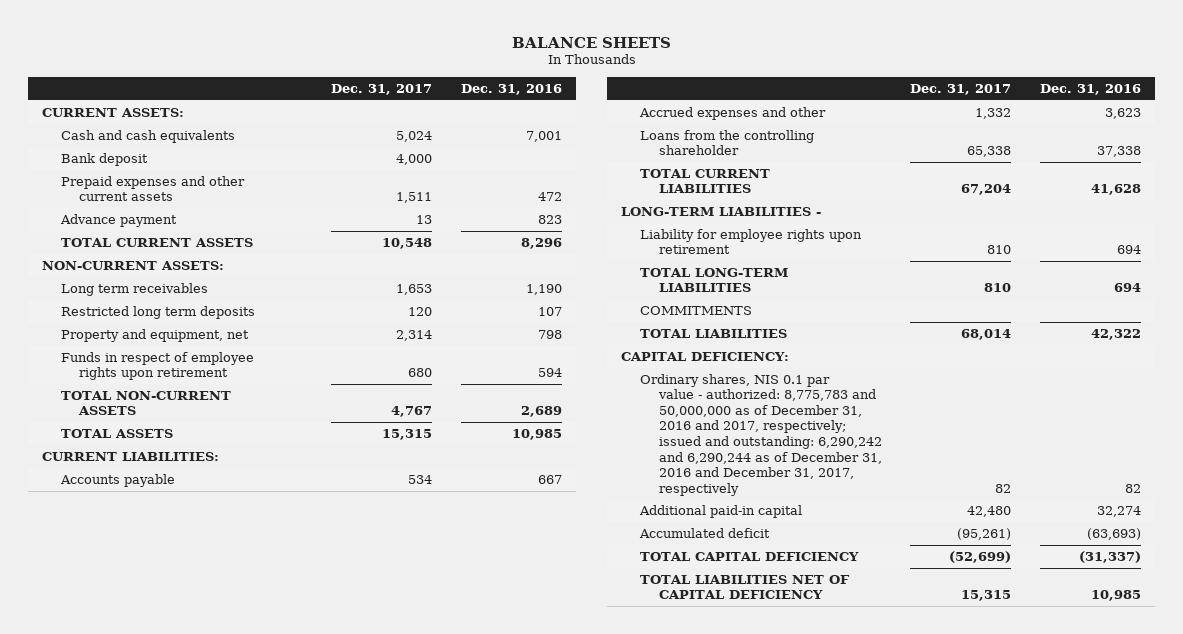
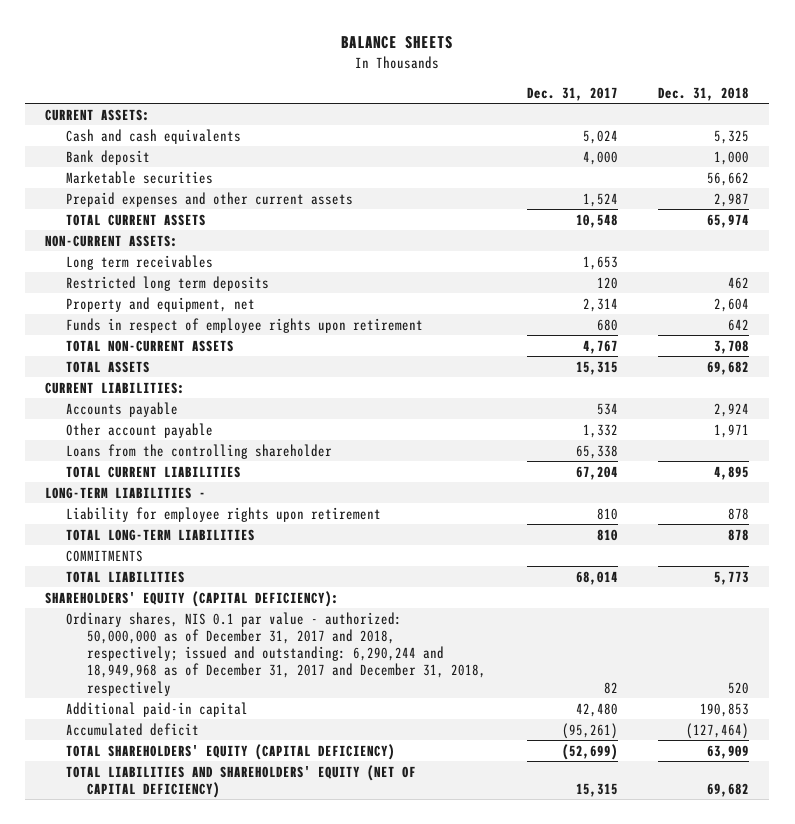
[460,83,562,95] Dec. 31, 2016 -> none
none -> [658,87,750,102] Dec. 31, 2018
[59,213,177,227] Advance payment -> none
none -> [66,170,214,184] Marketable securities
[396,192,433,204] 1,511 -> [582,192,618,207] 1,524
[638,106,826,120] Accrued expenses and other -> [66,422,214,438] Other account payable
[621,351,790,361] CAPITAL DEFICIENCY: -> [45,590,340,607] SHAREHOLDERS' EQUITY (CAPITAL DEFICIENCY):
[639,373,882,496] Ordinary shares, NIS 0.1 par value - authorized: 8,775,783 and 50,000,000 as of December 31, 2016 and 2017, respectively; issued and outstanding: 6,290,242 and 6,290,244 as of December 31, 2016 and December 31, 2017, respectively -> [66,611,487,696] Ordinary shares, NIS 0.1 par value - authorized: 50,000,000 as of December 31, 2017 and 2018, respectively; issued and outstanding: 6,290,244 and 18,949,968 as of December 31, 2017 and December 31, 2018, respectively
[639,551,859,561] TOTAL CAPITAL DEFICIENCY -> [66,743,396,760] TOTAL SHAREHOLDERS' EQUITY (CAPITAL DEFICIENCY)
[639,574,850,600] TOTAL LIABILITIES NET OF CAPITAL DEFICIENCY -> [66,764,417,798] TOTAL LIABILITIES AND SHAREHOLDERS' EQUITY (NET OF CAPITAL DEFICIENCY)

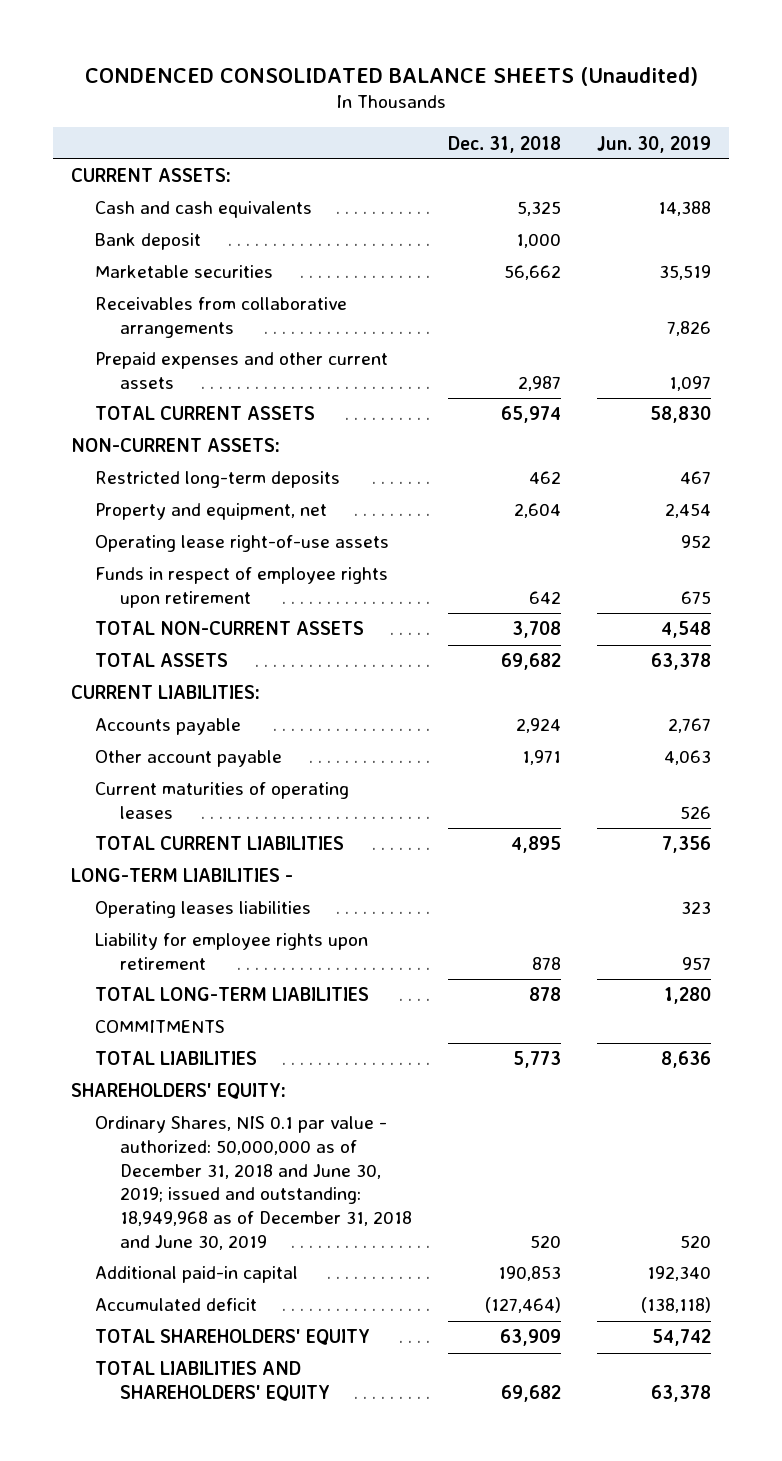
[341,35,454,49] BALANCE SHEETS -> [84,66,698,86] CONDENCED CONSOLIDATED BALANCE SHEETS (Unaudited)
[526,87,618,102] Dec. 31, 2017 -> none
none -> [596,135,711,153] Jun. 30, 2019
none -> [95,297,348,338] Receivables from collaborative arrangements
[66,254,214,270] Long term receivables -> none
[66,275,270,291] Restricted long term deposits -> [95,471,341,489] Restricted long-term deposits
none -> [95,535,390,553] Operating lease right-of-use assets
[66,443,333,459] Loans from the controlling shareholder -> none
none -> [95,782,350,819] Current maturities of operating leases
none -> [95,901,312,919] Operating leases liabilities
[45,590,340,607] SHAREHOLDERS' EQUITY (CAPITAL DEFICIENCY): -> [71,1083,287,1100] SHAREHOLDERS' EQUITY:
[66,611,487,696] Ordinary shares, NIS 0.1 par value - authorized: 50,000,000 as of December 31, 2017 and 2018, respectively; issued and outstanding: 6,290,244 and 18,949,968 as of December 31, 2017 and December 31, 2018, respectively -> [95,1116,412,1250] Ordinary Shares, NIS 0.1 par value - authorized: 50,000,000 as of December 31, 2018 and June 30, 2019; issued and outstanding: 18,949,968 as of December 31, 2018 and June 30, 2019
[66,743,396,760] TOTAL SHAREHOLDERS' EQUITY (CAPITAL DEFICIENCY) -> [95,1329,371,1346] TOTAL SHAREHOLDERS' EQUITY
[66,764,417,798] TOTAL LIABILITIES AND SHAREHOLDERS' EQUITY (NET OF CAPITAL DEFICIENCY) -> [95,1361,330,1401] TOTAL LIABILITIES AND SHAREHOLDERS' EQUITY

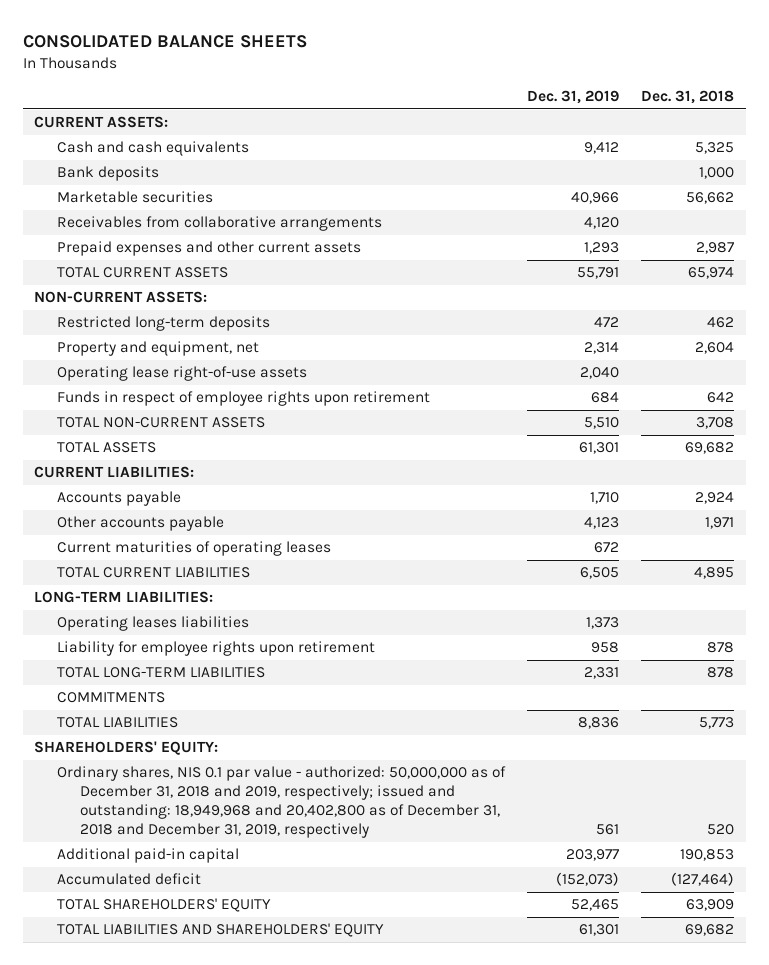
[84,66,698,86] CONDENCED CONSOLIDATED BALANCE SHEETS (Unaudited) -> [23,35,308,49] CONSOLIDATED BALANCE SHEETS
[596,135,711,153] Jun. 30, 2019 -> none
none -> [527,90,620,105] Dec. 31, 2019
[95,233,202,251] Bank deposit -> [56,166,159,182] Bank deposits
[95,750,283,768] Other account payable -> [56,516,224,532] Other accounts payable
[71,868,294,883] LONG-TERM LIABILITIES - -> [34,591,214,604] LONG-TERM LIABILITIES:
[95,1116,412,1250] Ordinary Shares, NIS 0.1 par value - authorized: 50,000,000 as of December 31, 2018 and June 30, 2019; issued and outstanding: 18,949,968 as of December 31, 2018 and June 30, 2019 -> [56,766,506,839] Ordinary shares, NIS 0.1 par value - authorized: 50,000,000 as of December 31, 2018 and 2019, respectively; issued and outstanding: 18,949,968 and 20,402,800 as of December 31, 2018 and December 31, 2019, respectively

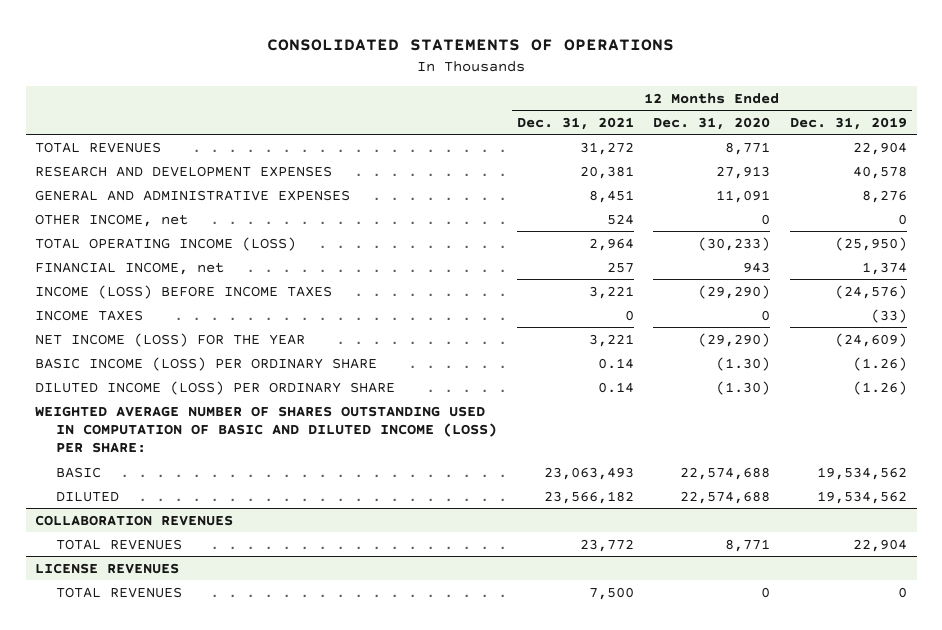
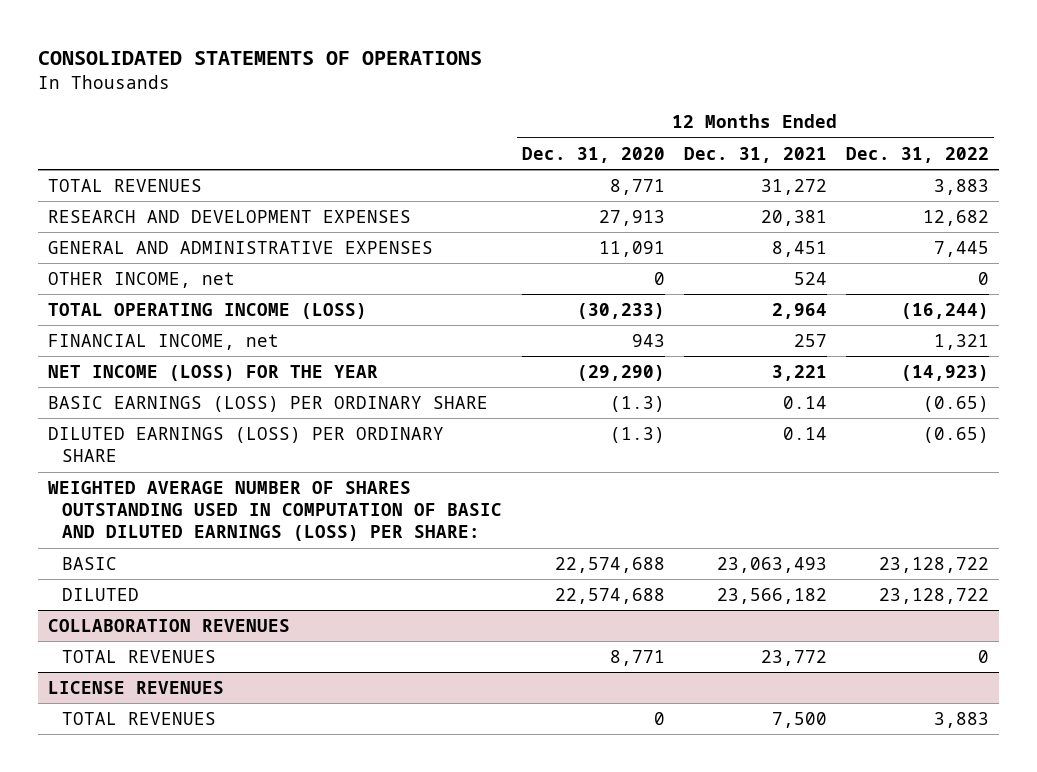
[789,116,907,130] Dec. 31, 2019 -> none
none -> [846,146,990,163] Dec. 31, 2022
[35,284,333,299] INCOME (LOSS) BEFORE INCOME TAXES -> none
[35,309,144,321] INCOME TAXES -> none
[35,356,378,371] BASIC INCOME (LOSS) PER ORDINARY SHARE -> [47,395,488,412] BASIC EARNINGS (LOSS) PER ORDINARY SHARE
[716,356,771,371] (1.30) -> [609,395,665,412] (1.3)
[35,380,396,395] DILUTED INCOME (LOSS) PER ORDINARY SHARE -> [47,426,444,463] DILUTED EARNINGS (LOSS) PER ORDINARY SHARE
[716,380,771,395] (1.30) -> [609,426,665,443] (1.3)
[35,405,498,454] WEIGHTED AVERAGE NUMBER OF SHARES OUTSTANDING USED IN COMPUTATION OF BASIC AND DILUTED INCOME (LOSS) PER SHARE: -> [47,480,503,542] WEIGHTED AVERAGE NUMBER OF SHARES OUTSTANDING USED IN COMPUTATION OF BASIC AND DILUTED EARNINGS (LOSS) PER SHARE:

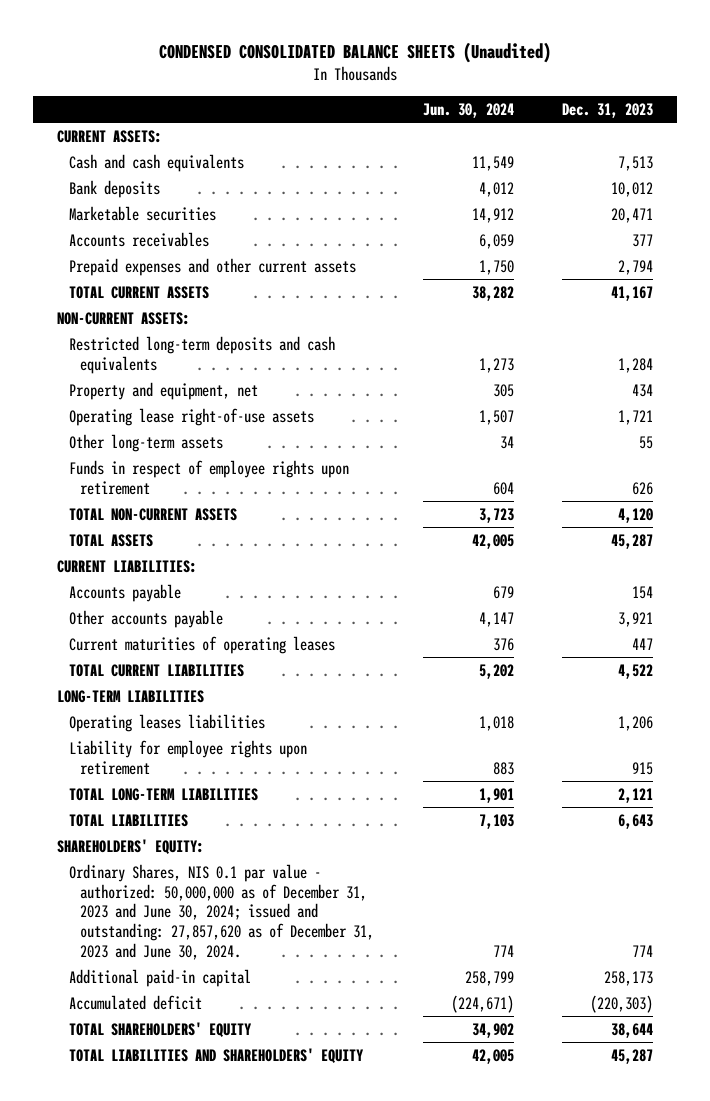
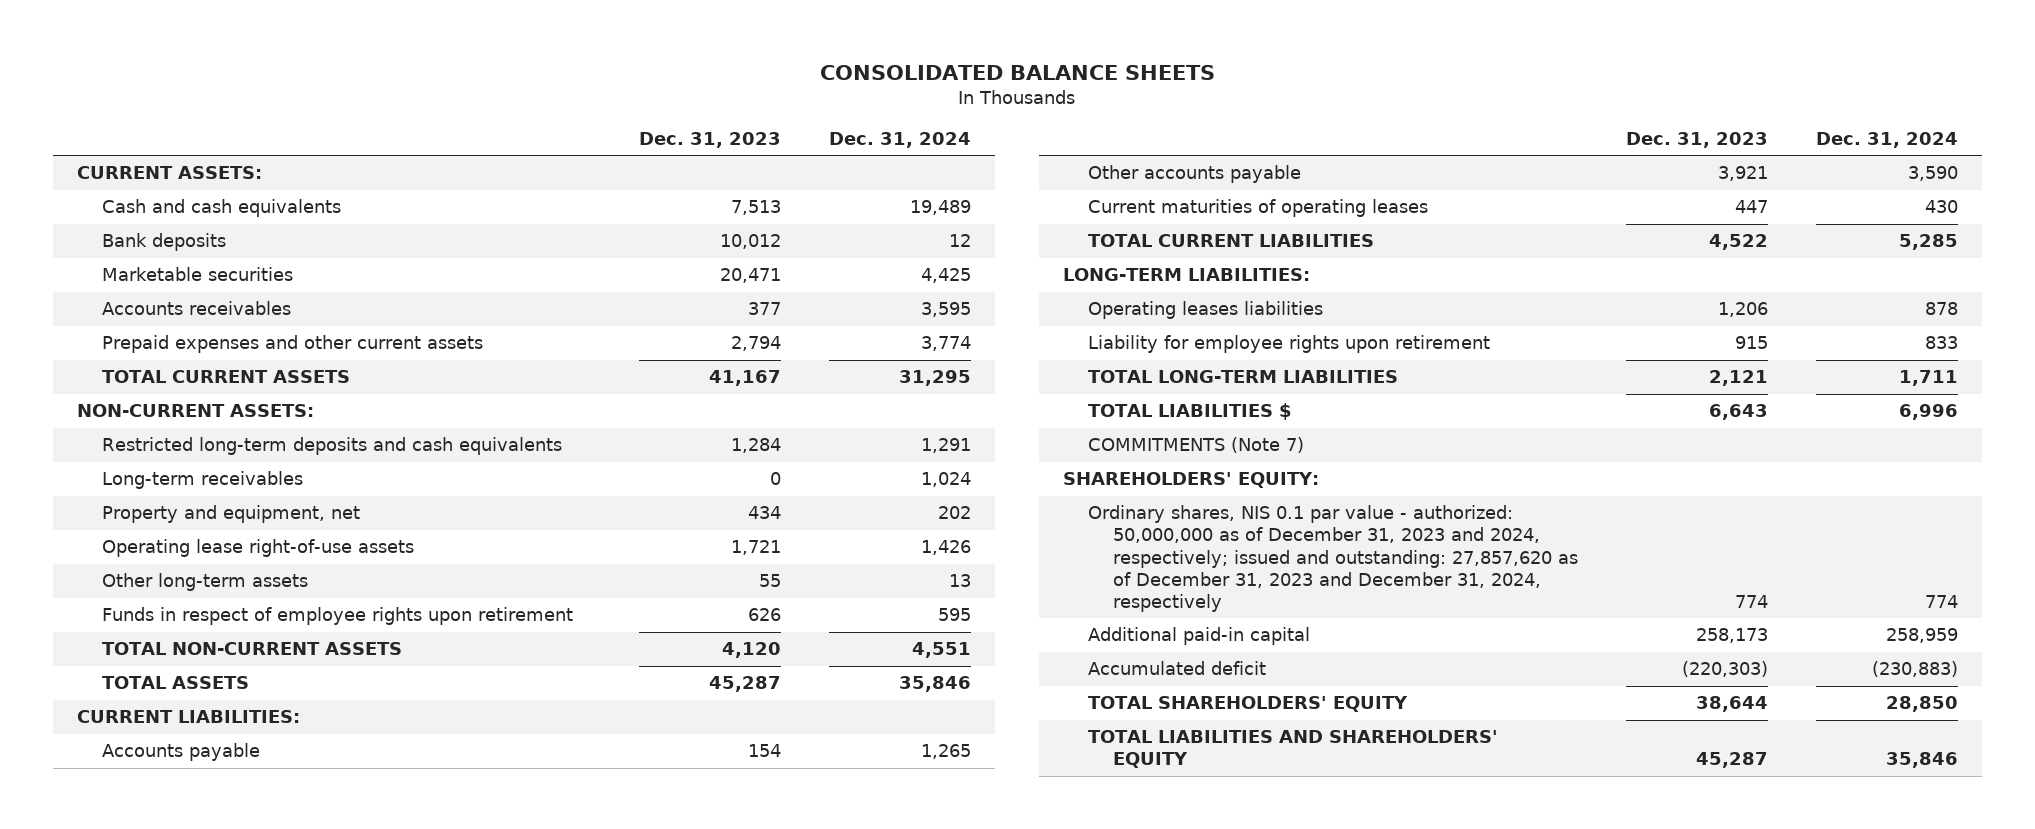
[159,42,552,64] CONDENSED CONSOLIDATED BALANCE SHEETS (Unaudited) -> [820,64,1216,80] CONSOLIDATED BALANCE SHEETS
[422,103,514,119] Jun. 30, 2024 -> none
none -> [829,131,972,148] Dec. 31, 2024
none -> [101,471,303,490] Long-term receivables
[56,689,204,703] LONG-TERM LIABILITIES -> [1063,268,1311,282] LONG-TERM LIABILITIES:
[68,813,188,827] TOTAL LIABILITIES -> [1088,403,1293,421] TOTAL LIABILITIES $
none -> [1088,437,1305,454] COMMITMENTS (Note 7)
[68,863,375,960] Ordinary Shares, NIS 0.1 par value - authorized: 50,000,000 as of December 31, 2023 and June 30, 2024; issued and outstanding: 27,857,620 as of December 31, 2023 and June 30, 2024. -> [1088,505,1579,612] Ordinary shares, NIS 0.1 par value - authorized: 50,000,000 as of December 31, 2023 and 2024, respectively; issued and outstanding: 27,857,620 as of December 31, 2023 and December 31, 2024, respectively

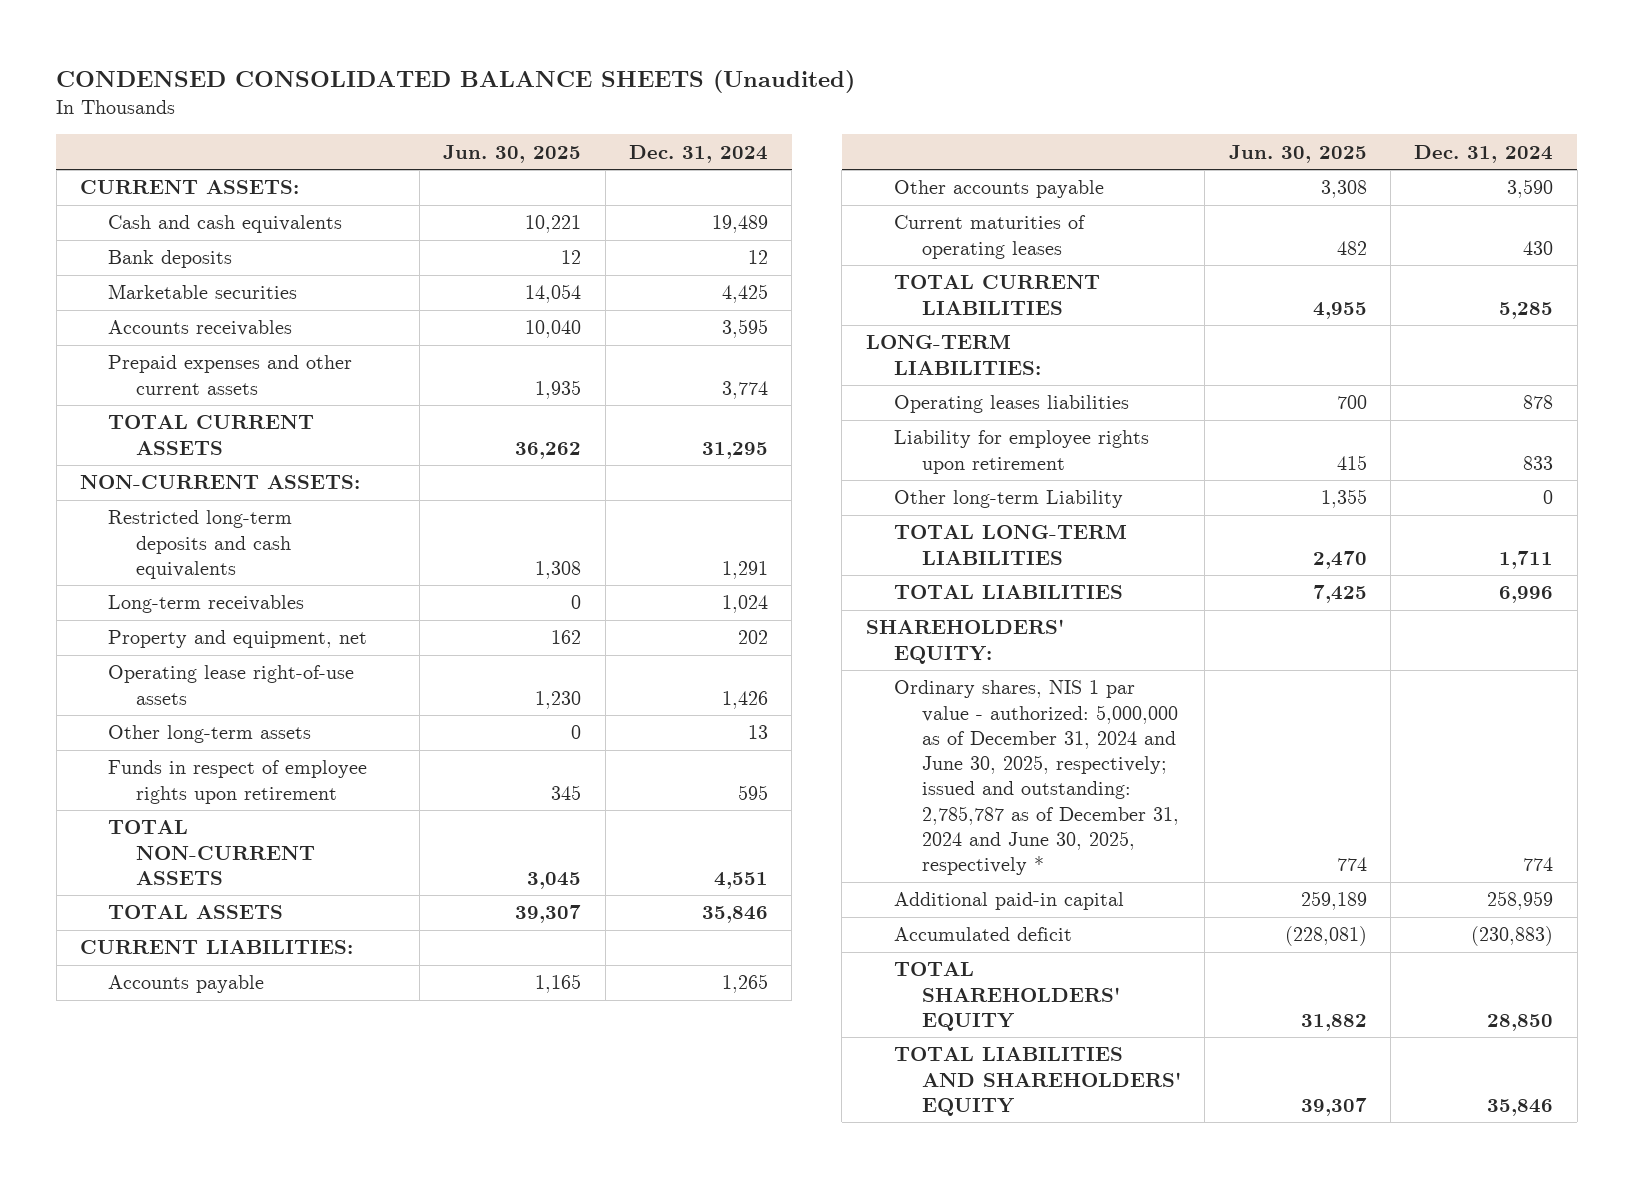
[820,64,1216,80] CONSOLIDATED BALANCE SHEETS -> [56,70,856,94] CONDENSED CONSOLIDATED BALANCE SHEETS (Unaudited)
[639,131,782,148] Dec. 31, 2023 -> none
none -> [443,144,582,163] Jun. 30, 2025
none -> [893,490,1123,509] Other long-term Liability
[1088,437,1305,454] COMMITMENTS (Note 7) -> none
[1088,403,1293,421] TOTAL LIABILITIES $ -> [893,585,1123,600] TOTAL LIABILITIES
[1088,505,1579,612] Ordinary shares, NIS 0.1 par value - authorized: 50,000,000 as of December 31, 2023 and 2024, respectively; issued and outstanding: 27,857,620 as of December 31, 2023 and December 31, 2024, respectively -> [893,680,1179,875] Ordinary shares, NIS 1 par value - authorized: 5,000,000 as of December 31, 2024 and June 30, 2025, respectively; issued and outstanding: 2,785,787 as of December 31, 2024 and June 30, 2025, respectively *

